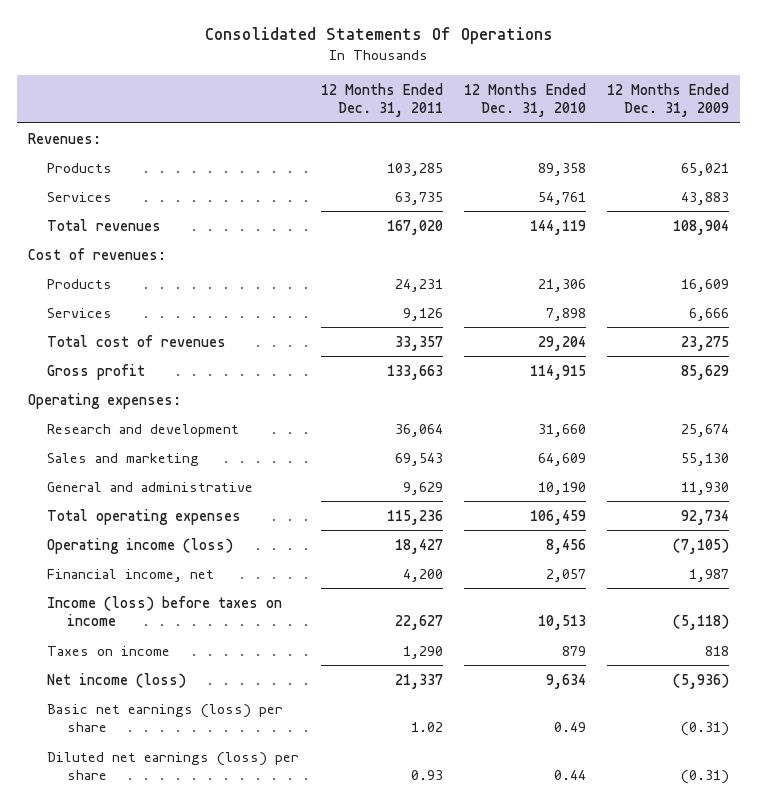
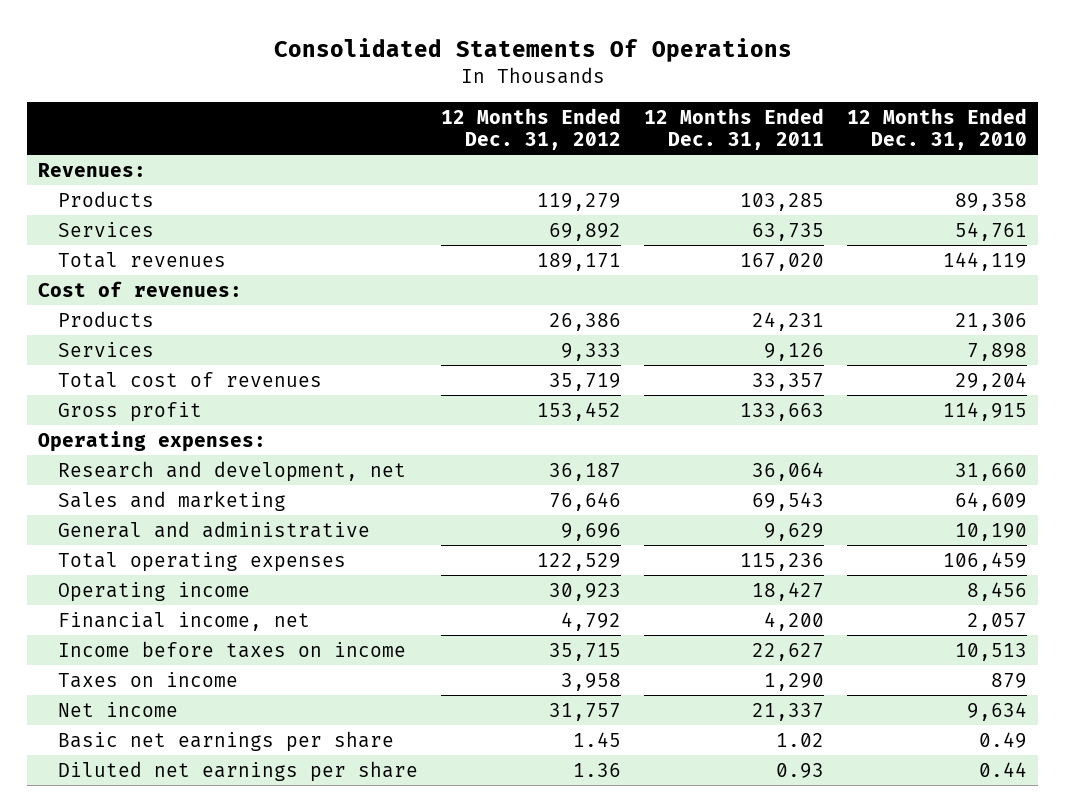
[607,82,730,118] 12 Months Ended Dec. 31, 2009 -> none
none -> [441,107,622,151] 12 Months Ended Dec. 31, 2012
[47,423,240,437] Research and development -> [58,460,407,482] Research and development, net
[47,537,234,554] Operating income (loss) -> [58,581,251,602] Operating income
[47,595,283,627] Income (loss) before taxes on income -> [58,640,407,658] Income before taxes on income
[47,672,187,688] Net income (loss) -> [58,701,179,717] Net income
[47,703,284,733] Basic net earnings (loss) per share -> [58,730,395,752] Basic net earnings per share
[47,751,300,781] Diluted net earnings (loss) per share -> [58,760,419,782] Diluted net earnings per share

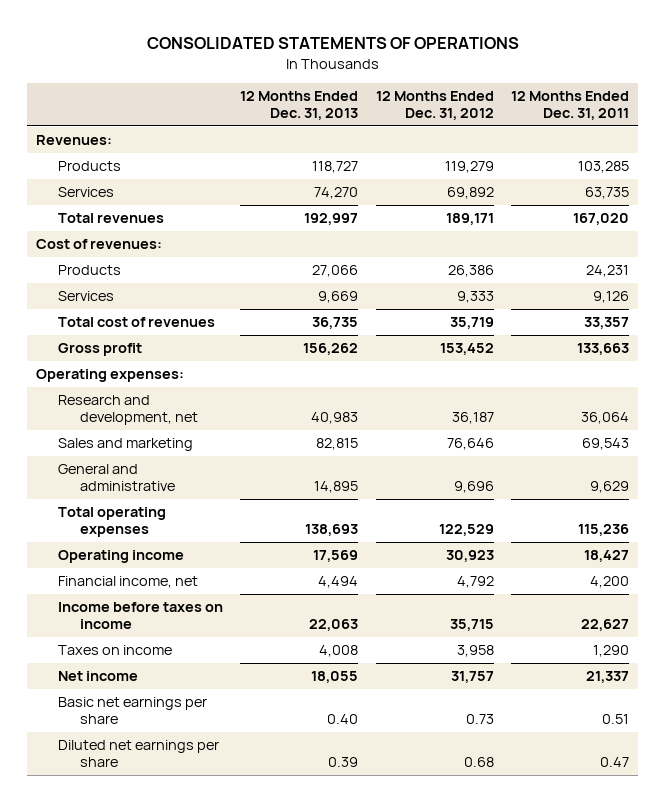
[273,37,792,62] Consolidated Statements Of Operations -> [146,37,519,50] CONSOLIDATED STATEMENTS OF OPERATIONS
[846,107,1027,151] 12 Months Ended Dec. 31, 2010 -> none
none -> [240,91,359,121] 12 Months Ended Dec. 31, 2013
[573,731,622,747] 1.45 -> [465,713,494,724] 0.73
[776,732,825,747] 1.02 -> [602,713,630,724] 0.51
[573,762,622,777] 1.36 -> [463,756,494,767] 0.68
[776,762,825,778] 0.93 -> [600,756,630,767] 0.47

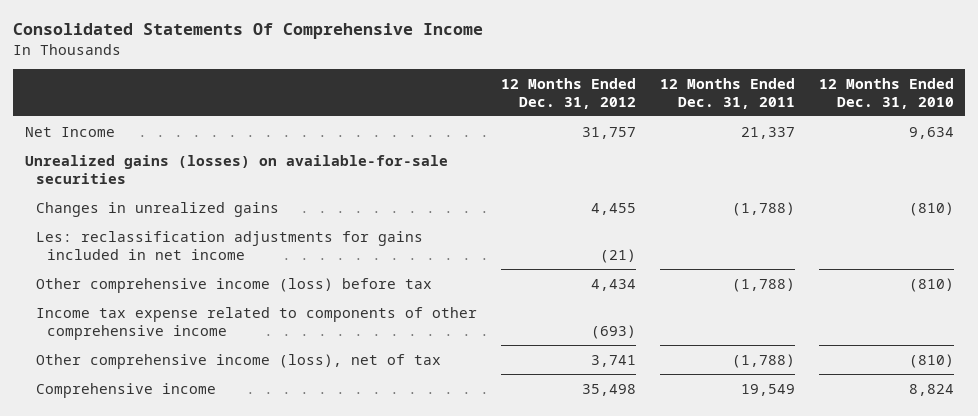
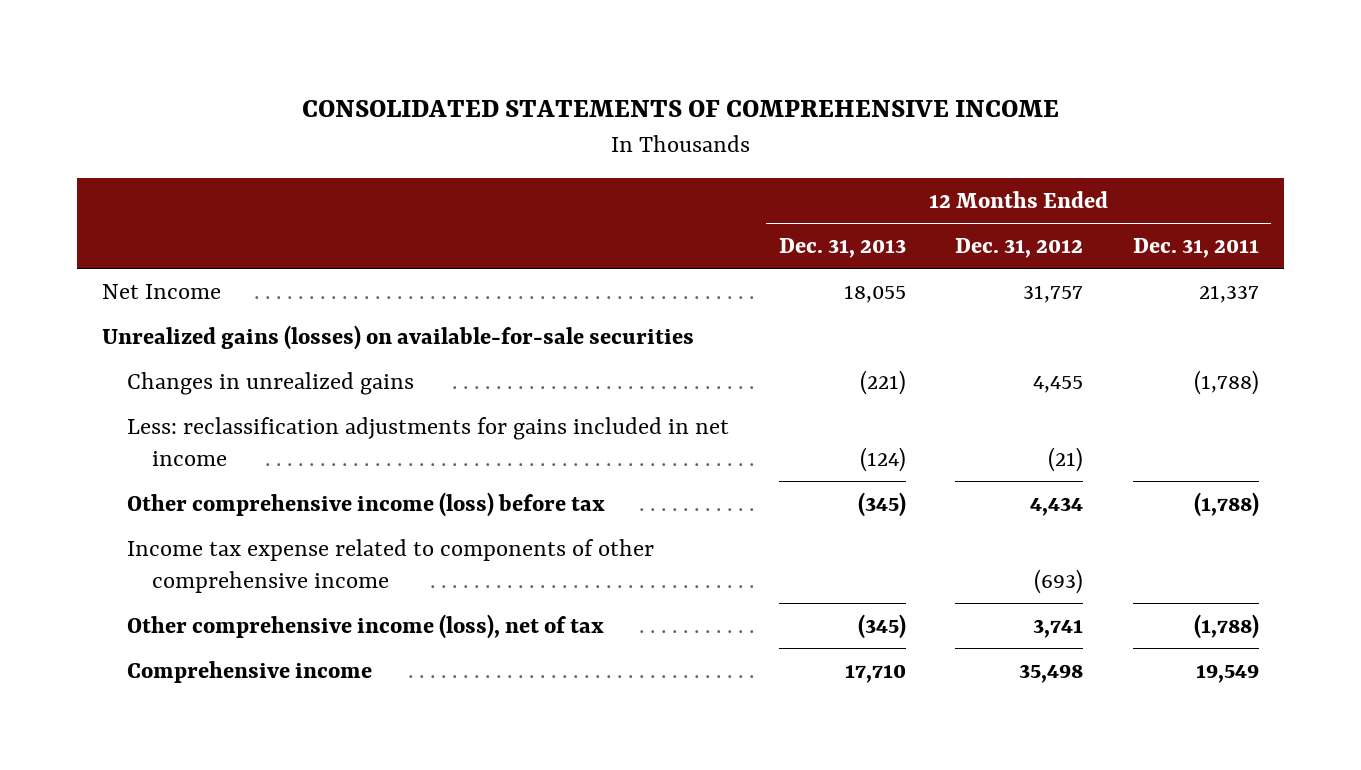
[12,23,483,40] Consolidated Statements Of Comprehensive Income -> [301,100,1059,118] CONSOLIDATED STATEMENTS OF COMPREHENSIVE INCOME
[818,77,954,109] 12 Months Ended Dec. 31, 2010 -> none
none -> [778,238,906,259] Dec. 31, 2013
[36,230,424,260] Les: reclassification adjustments for gains included in net income -> [127,416,730,466] Less: reclassification adjustments for gains included in net income

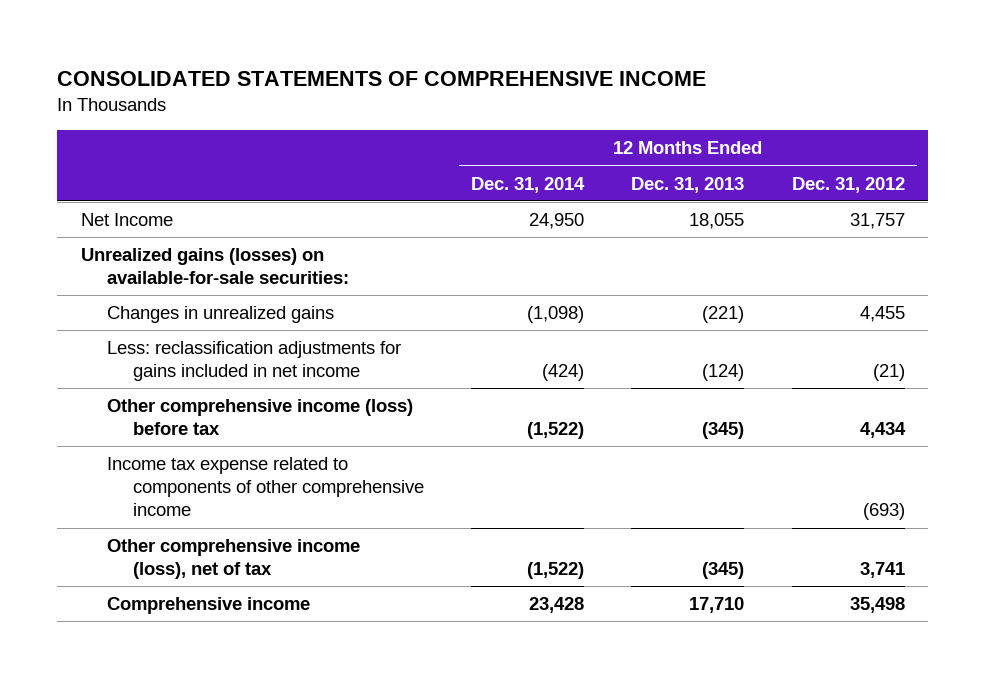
[1133,238,1260,259] Dec. 31, 2011 -> none
none -> [470,176,585,193] Dec. 31, 2014
[101,324,694,350] Unrealized gains (losses) on available-for-sale securities -> [80,248,349,285] Unrealized gains (losses) on available-for-sale securities:

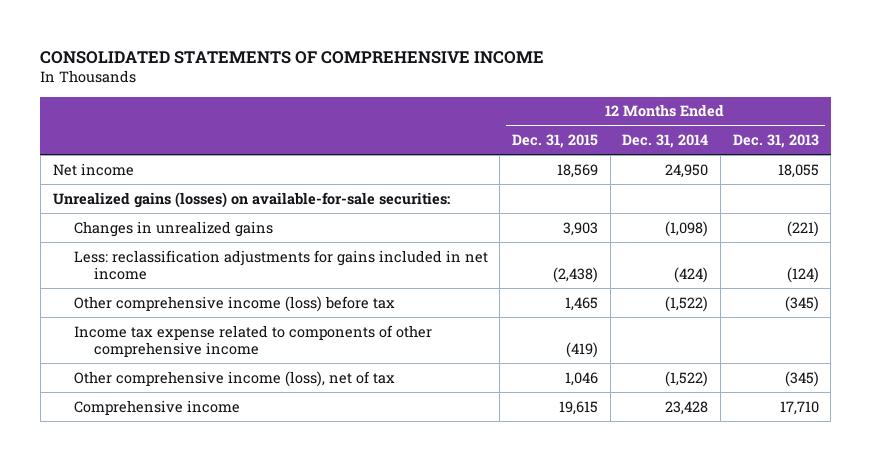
[791,176,905,193] Dec. 31, 2012 -> none
none -> [511,133,598,148] Dec. 31, 2015
[80,213,173,227] Net Income -> [52,162,134,176] Net income

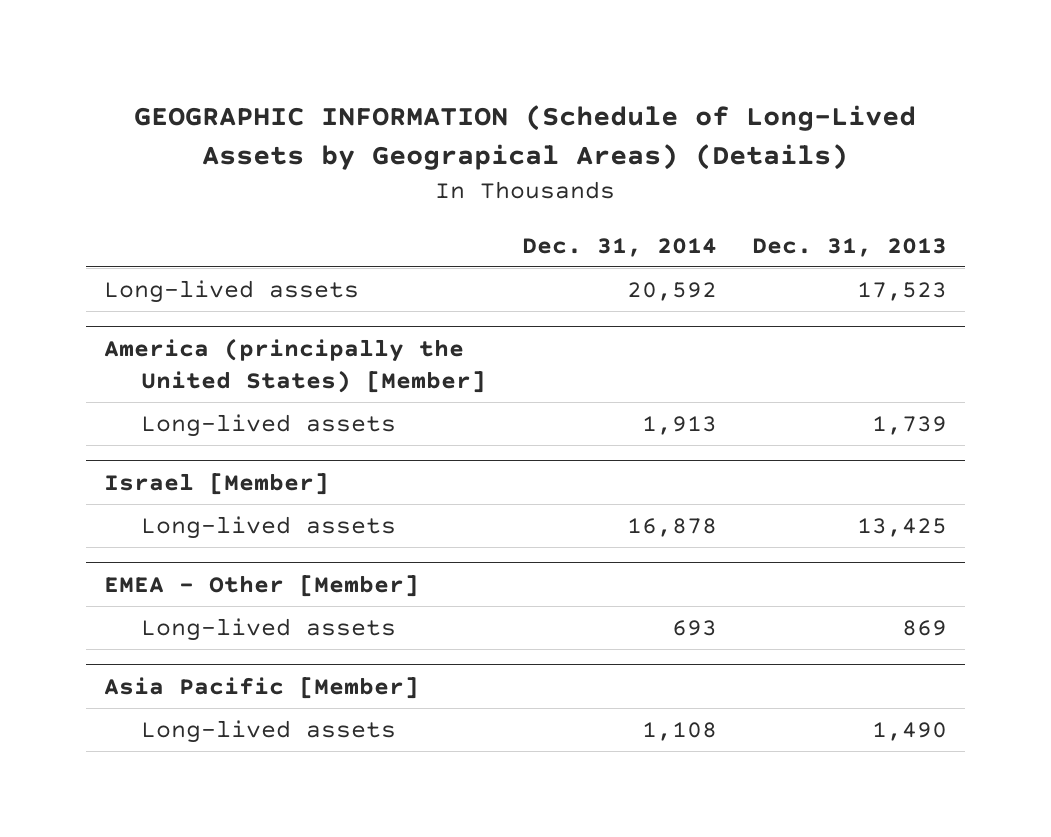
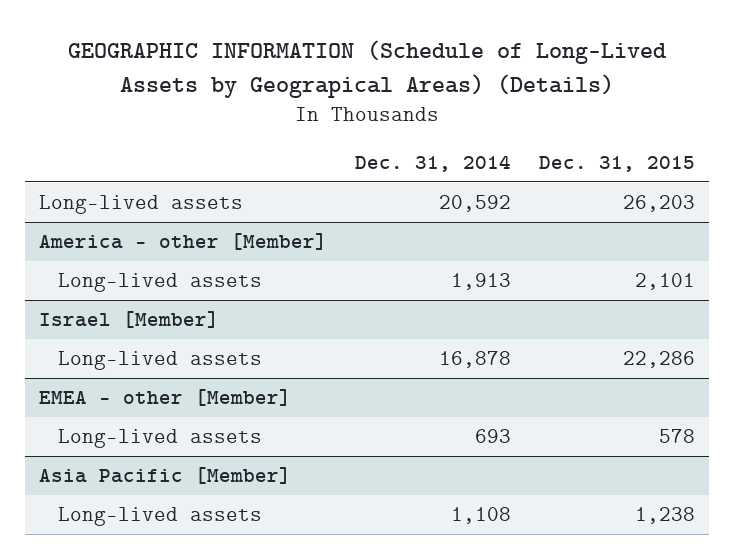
[751,237,947,257] Dec. 31, 2013 -> none
none -> [539,156,696,173] Dec. 31, 2015
[103,338,487,393] America (principally the United States) [Member] -> [38,233,327,251] America - other [Member]
[103,575,419,598] EMEA - Other [Member] -> [38,389,291,407] EMEA - other [Member]

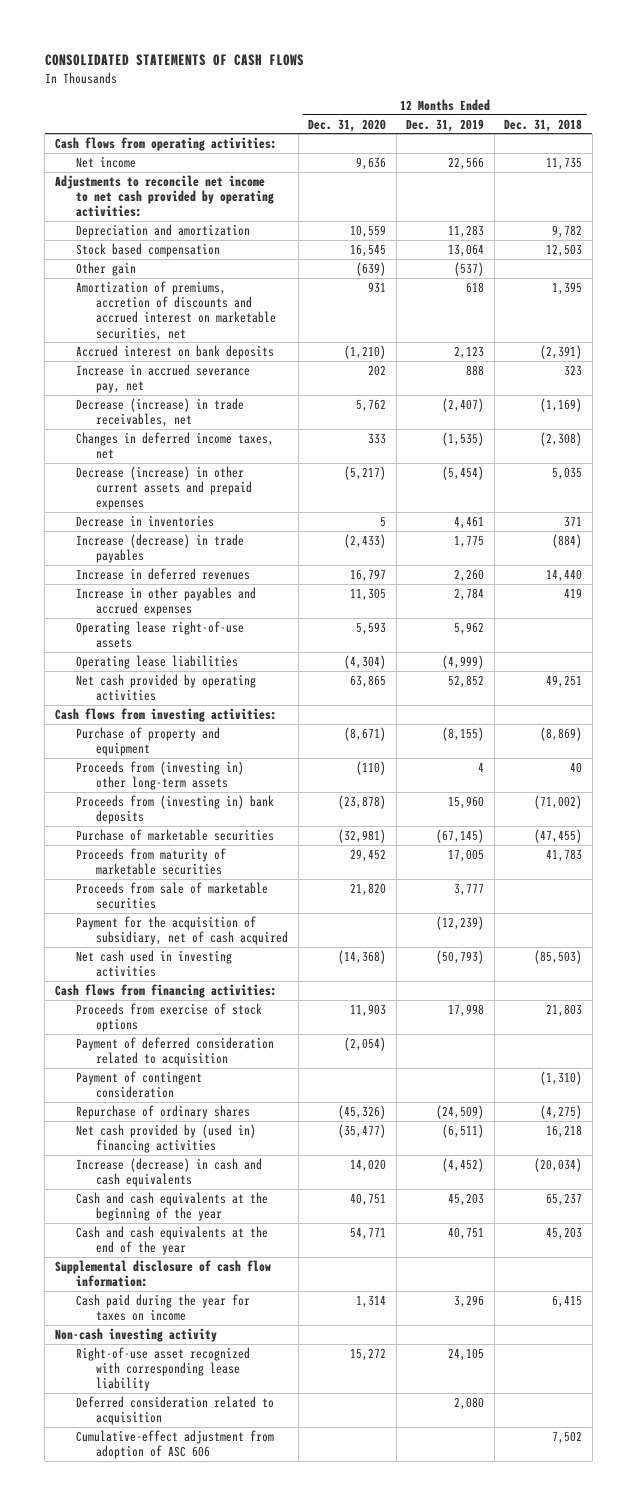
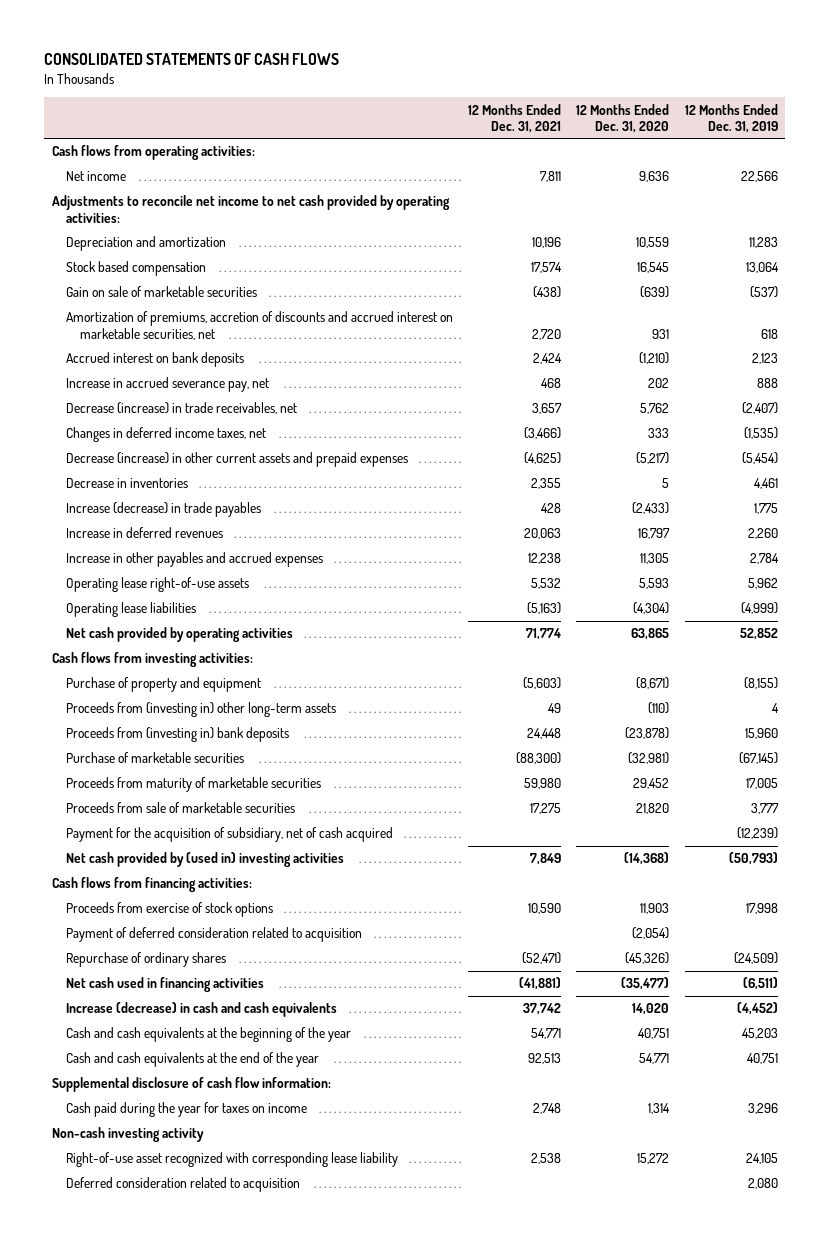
[504,118,583,132] Dec. 31, 2018 -> none
none -> [468,103,562,133] 12 Months Ended Dec. 31, 2021
[75,261,136,276] Other gain -> [66,286,258,298] Gain on sale of marketable securities
[75,949,232,978] Net cash used in investing activities -> [66,852,345,868] Net cash provided by (used in) investing activities
[75,1070,202,1099] Payment of contingent consideration -> none
[75,1123,256,1154] Net cash provided by (used in) financing activities -> [66,977,265,993] Net cash used in financing activities
[75,1429,274,1460] Cumulative-effect adjustment from adoption of ASC 606 -> none

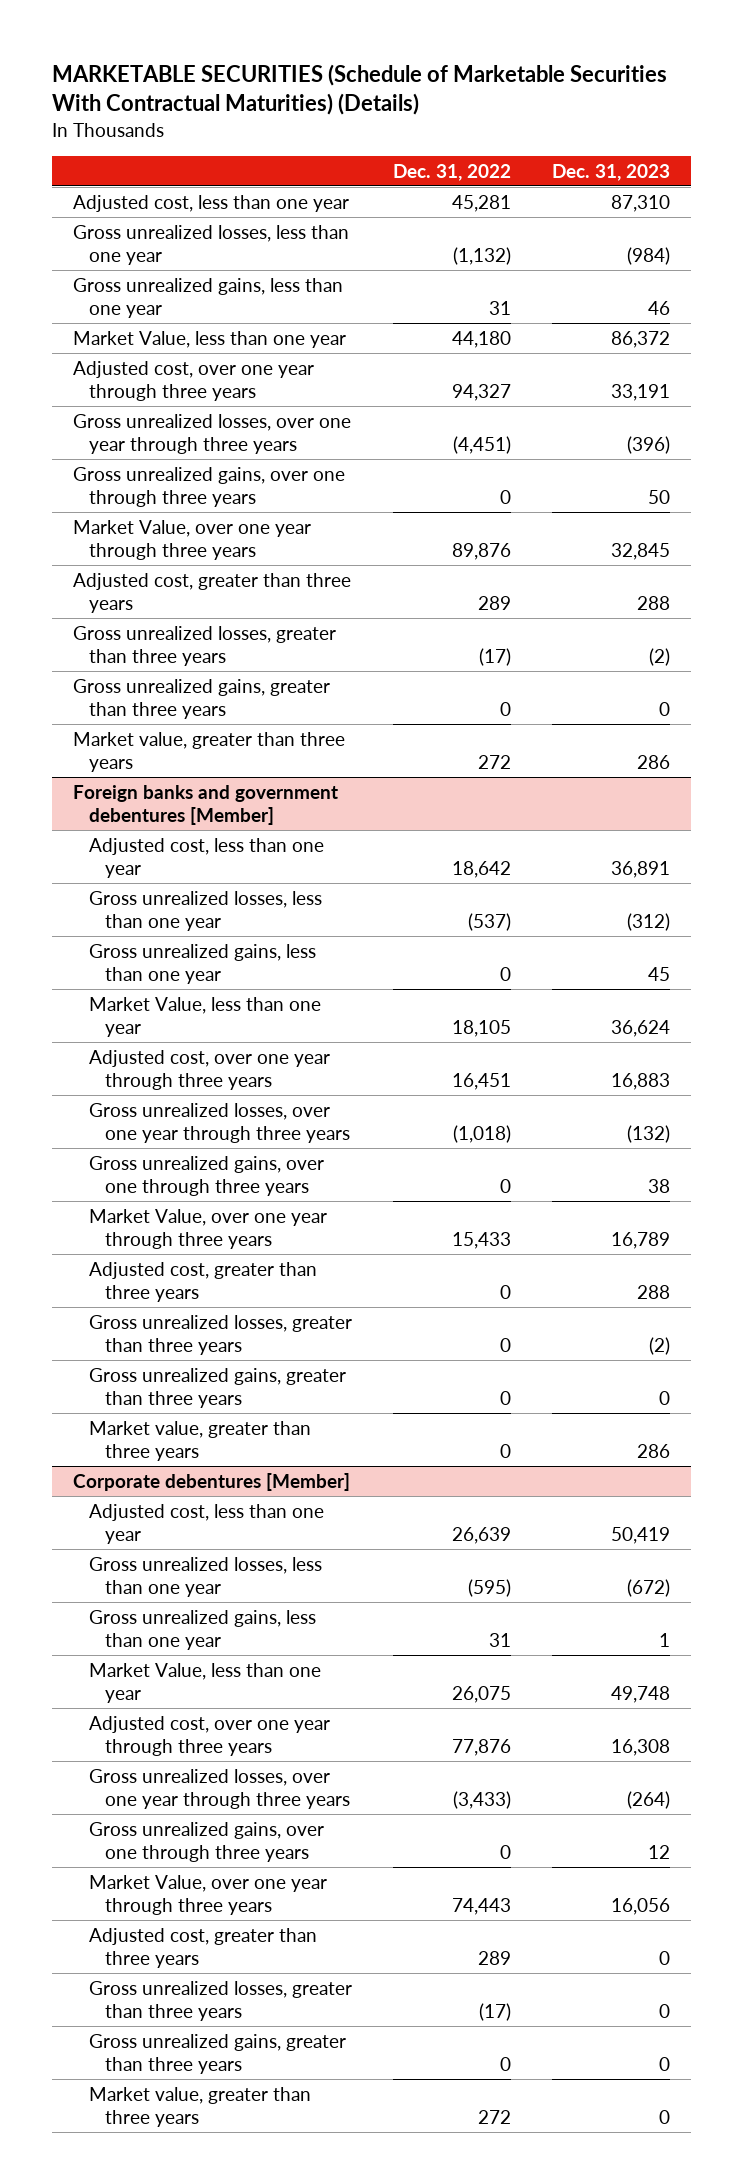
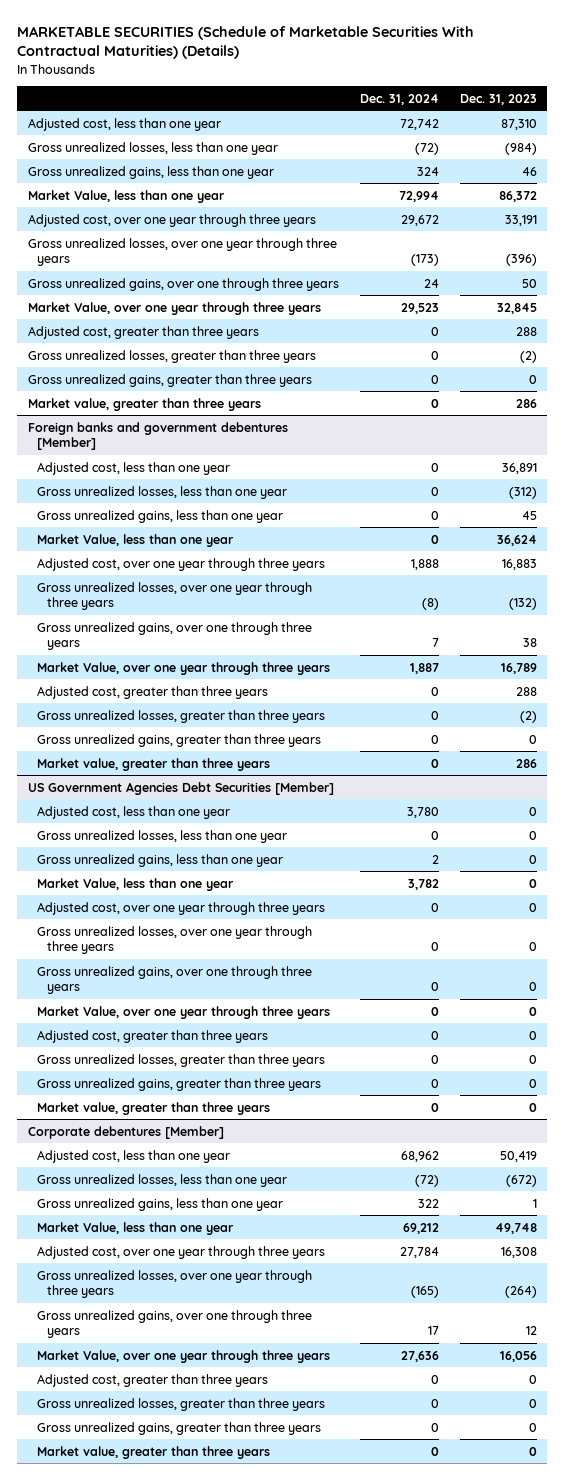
[392,163,511,181] Dec. 31, 2022 -> none
none -> [359,93,439,105] Dec. 31, 2024
none -> [27,781,334,795] US Government Agencies Debt Securities [Member]
none -> [37,805,231,819] Adjusted cost, less than one year
none -> [37,829,288,843] Gross unrealized losses, less than one year
none -> [37,853,284,867] Gross unrealized gains, less than one year
none -> [37,877,235,891] Market Value, less than one year
none -> [37,901,326,915] Adjusted cost, over one year through three years
none -> [37,925,313,955] Gross unrealized losses, over one year through three years
none -> [37,965,313,995] Gross unrealized gains, over one through three years
none -> [37,1005,331,1019] Market Value, over one year through three years
none -> [37,1029,269,1043] Adjusted cost, greater than three years
none -> [37,1053,326,1067] Gross unrealized losses, greater than three years
none -> [37,1077,322,1091] Gross unrealized gains, greater than three years
none -> [37,1101,271,1115] Market value, greater than three years

